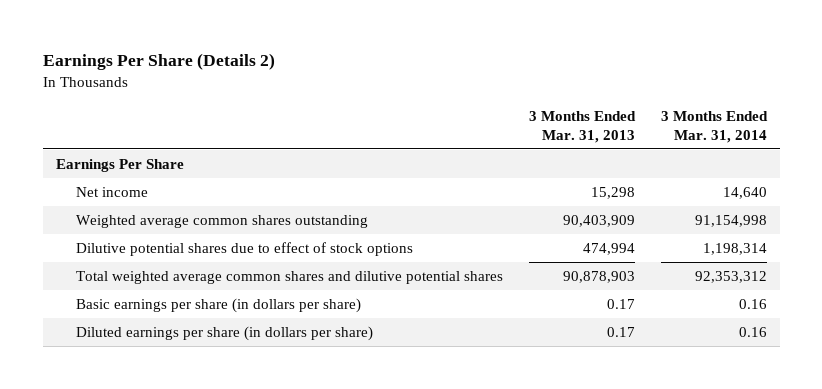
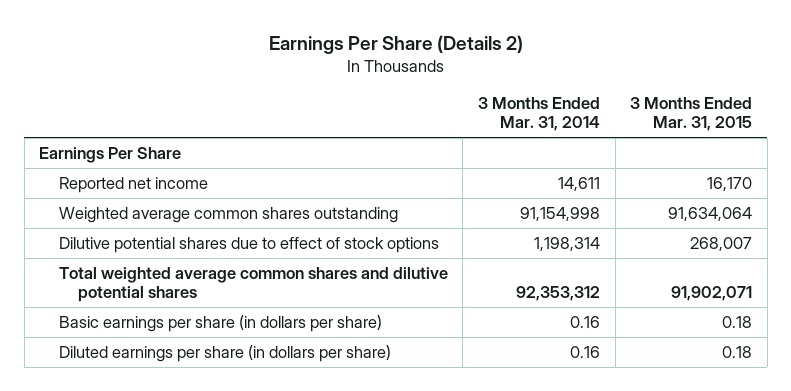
[528,110,636,143] 3 Months Ended Mar. 31, 2013 -> none
none -> [630,97,753,132] 3 Months Ended Mar. 31, 2015
[75,186,148,197] Net income -> [58,176,208,193] Reported net income
[722,186,767,199] 14,640 -> [557,176,600,191] 14,611

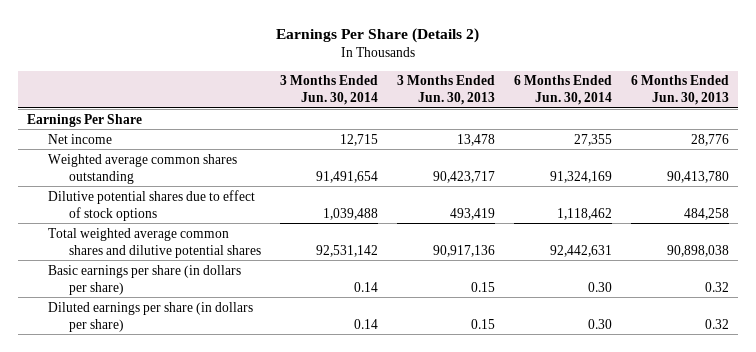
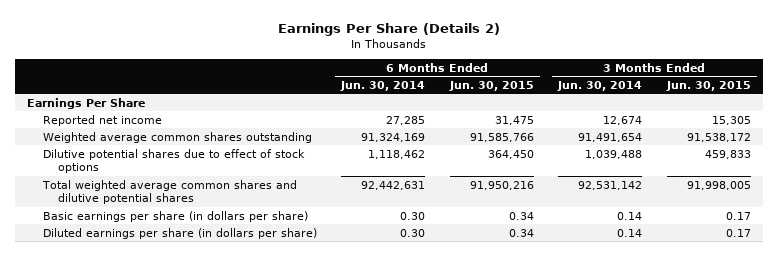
[397,75,496,106] 3 Months Ended Jun. 30, 2013 -> none
[630,75,729,106] 6 Months Ended Jun. 30, 2013 -> none
none -> [448,80,534,91] Jun. 30, 2015
none -> [665,80,751,91] Jun. 30, 2015
[48,133,113,144] Net income -> [42,114,162,126] Reported net income
[340,133,379,146] 12,715 -> [603,115,643,125] 12,674
[574,133,613,146] 27,355 -> [386,115,426,125] 27,285

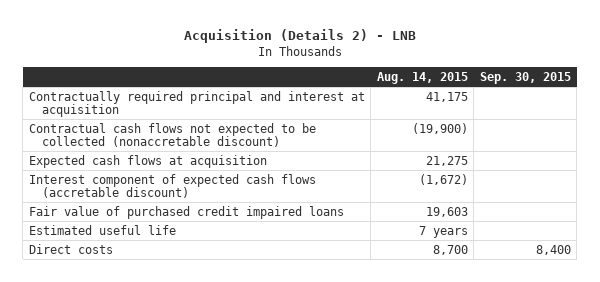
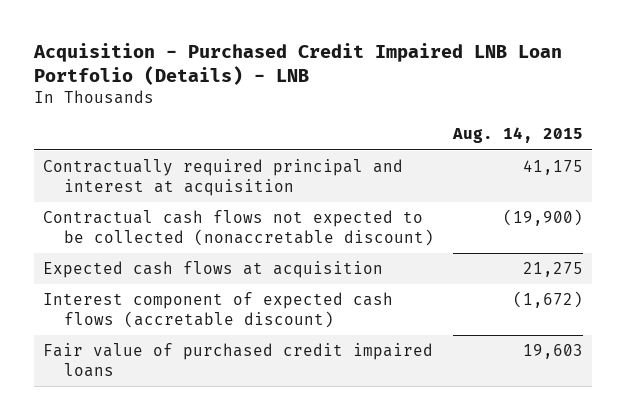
[183,29,416,44] Acquisition (Details 2) - LNB -> [33,43,563,86] Acquisition - Purchased Credit Impaired LNB Loan Portfolio (Details) - LNB
[479,71,571,84] Sep. 30, 2015 -> none
[28,224,176,235] Estimated useful life -> none
[28,243,113,254] Direct costs -> none

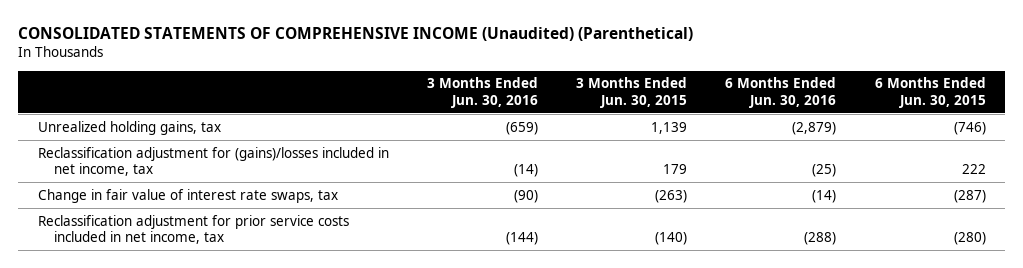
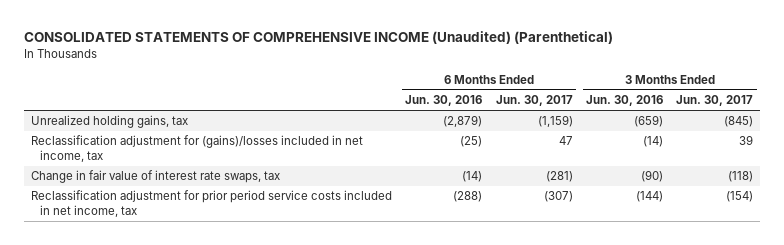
[576,77,688,108] 3 Months Ended Jun. 30, 2015 -> none
[874,77,986,108] 6 Months Ended Jun. 30, 2015 -> none
none -> [495,95,573,107] Jun. 30, 2017
none -> [676,95,754,107] Jun. 30, 2017
[37,214,349,245] Reclassification adjustment for prior service costs included in net income, tax -> [30,190,392,217] Reclassification adjustment for prior period service costs included in net income, tax

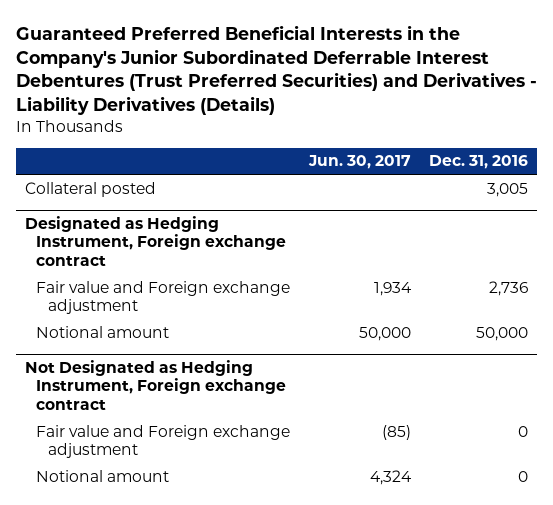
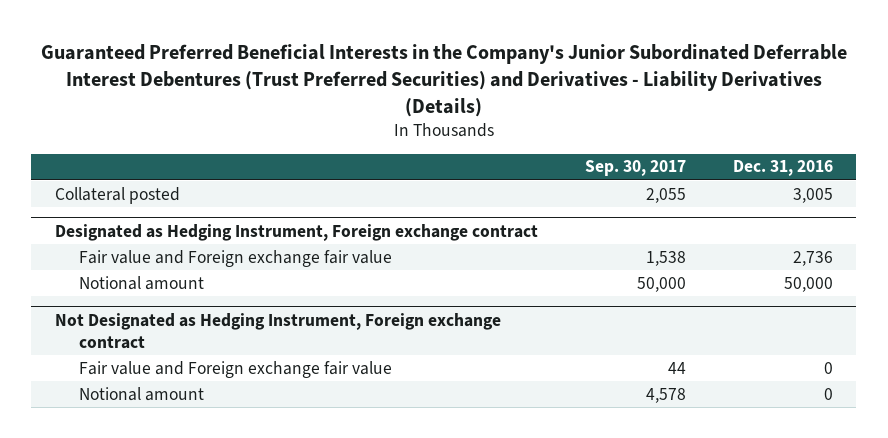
[307,155,411,170] Jun. 30, 2017 -> none
none -> [584,160,686,177] Sep. 30, 2017
[36,280,291,315] Fair value and Foreign exchange adjustment -> [78,249,392,267] Fair value and Foreign exchange fair value
[36,424,291,459] Fair value and Foreign exchange adjustment -> [78,360,392,378] Fair value and Foreign exchange fair value

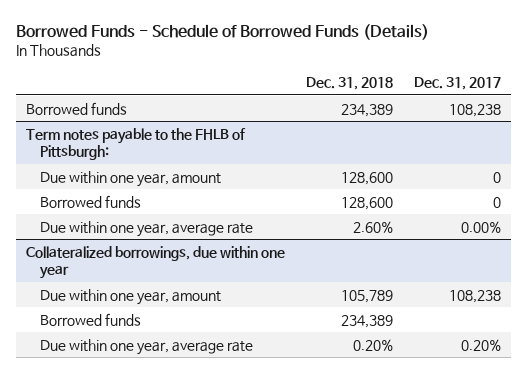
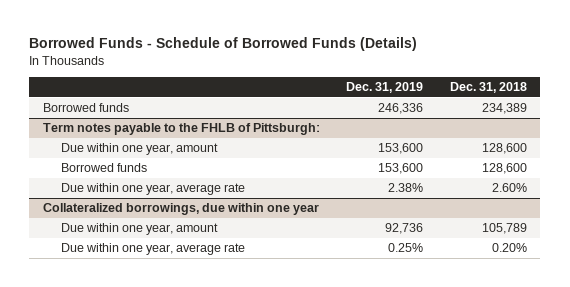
[413,76,501,90] Dec. 31, 2017 -> none
none -> [346,82,424,94] Dec. 31, 2019
[39,312,141,326] Borrowed funds -> none

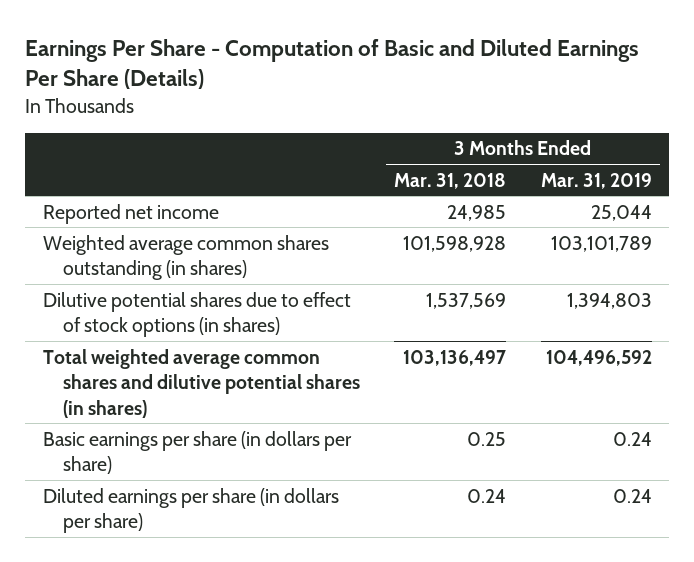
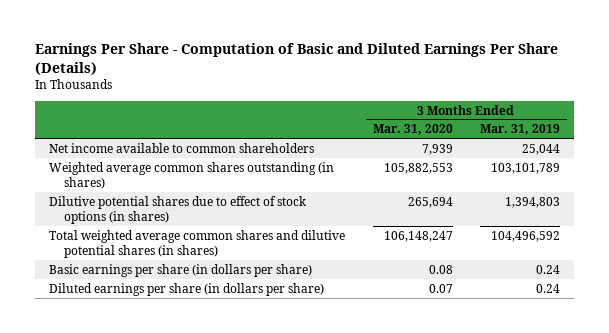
[394,172,507,189] Mar. 31, 2018 -> none
none -> [372,124,453,136] Mar. 31, 2020
[42,203,219,224] Reported net income -> [48,142,314,153] Net income available to common shareholders

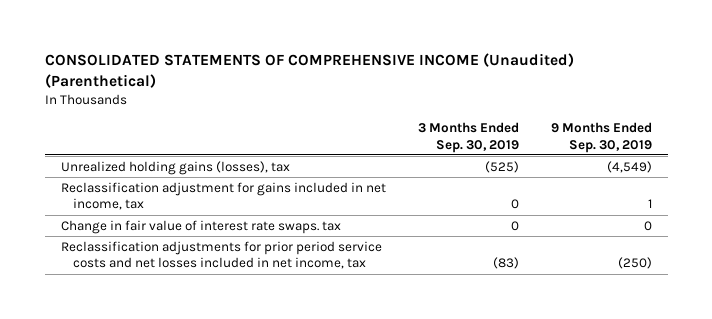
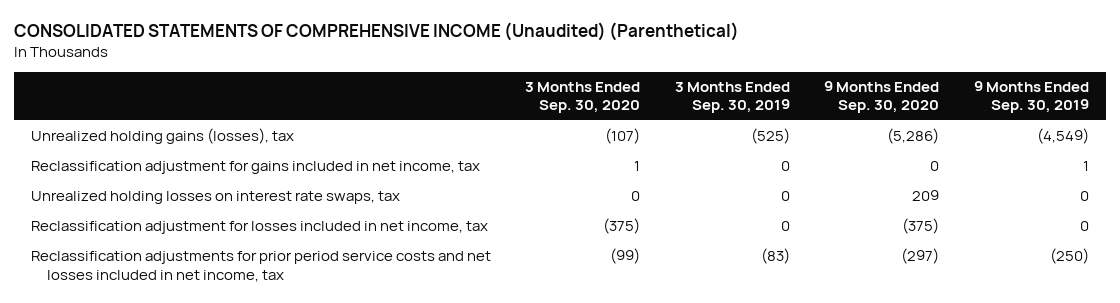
none -> [525,82,641,114] 3 Months Ended Sep. 30, 2020
none -> [824,81,940,114] 9 Months Ended Sep. 30, 2020
[60,219,341,234] Change in fair value of interest rate swaps. tax -> none
none -> [30,191,400,205] Unrealized holding losses on interest rate swaps, tax
none -> [30,221,488,235] Reclassification adjustment for losses included in net income, tax

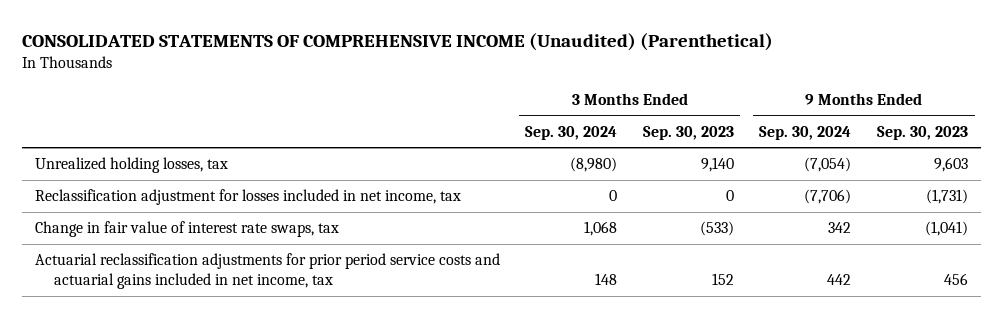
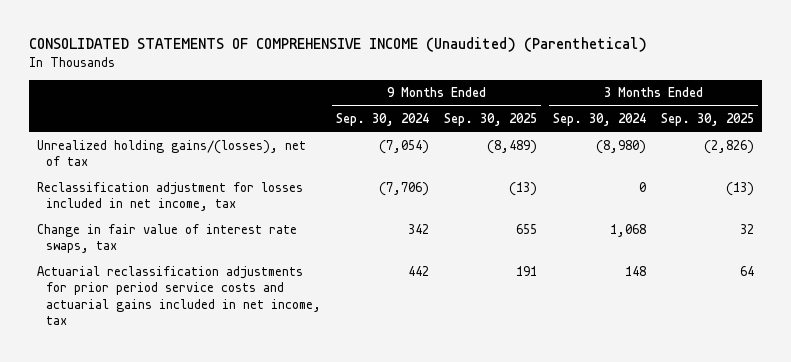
[642,126,734,141] Sep. 30, 2023 -> none
[877,126,969,141] Sep. 30, 2023 -> none
none -> [444,113,538,127] Sep. 30, 2025
none -> [661,113,755,127] Sep. 30, 2025
[34,157,228,174] Unrealized holding losses, tax -> [36,140,306,167] Unrealized holding gains/(losses), net of tax

